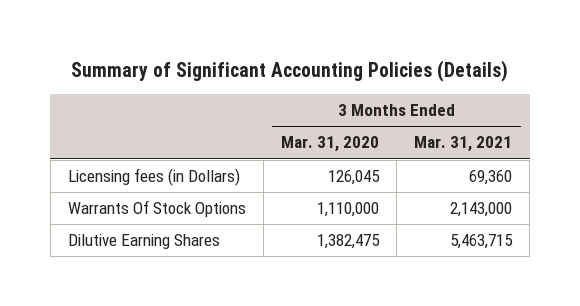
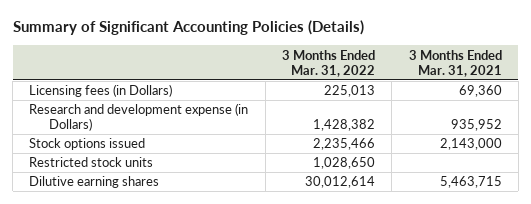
[281,136,380,153] Mar. 31, 2020 -> none
none -> [281,49,375,77] 3 Months Ended Mar. 31, 2022
none -> [29,103,249,132] Research and development expense (in Dollars)
[67,200,246,218] Warrants Of Stock Options -> [29,138,146,151] Stock options issued
none -> [29,157,154,168] Restricted stock units
[67,234,220,250] Dilutive Earning Shares -> [29,176,160,189] Dilutive earning shares

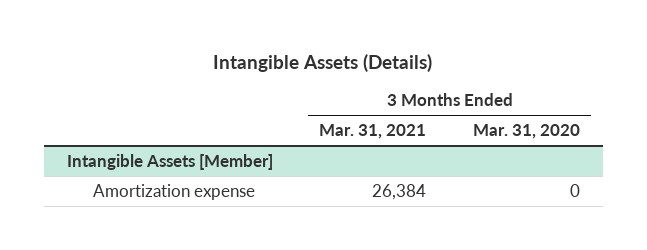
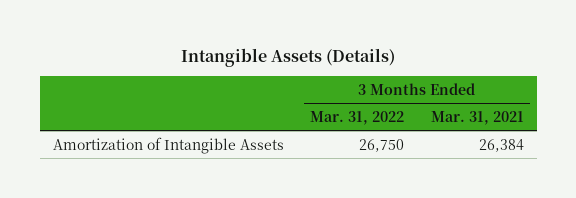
[472,124,580,140] Mar. 31, 2020 -> none
none -> [310,110,405,125] Mar. 31, 2022
[67,153,274,170] Intangible Assets [Member] -> none
[92,183,255,200] Amortization expense -> [52,136,284,154] Amortization of Intangible Assets

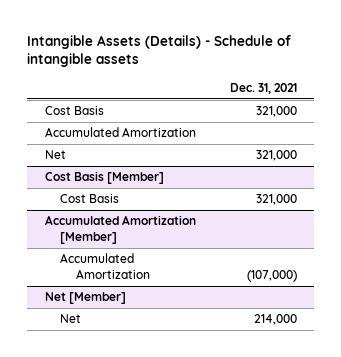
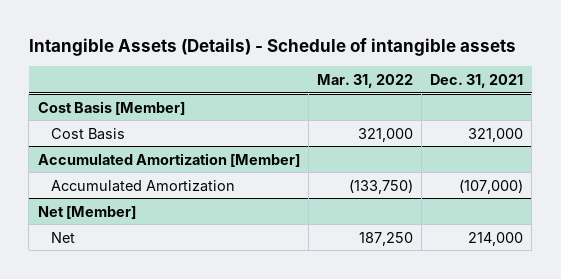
none -> [316,73,413,88] Mar. 31, 2022
[44,106,104,116] Cost Basis -> none
[44,127,196,138] Accumulated Amortization -> none
[44,150,66,160] Net -> none

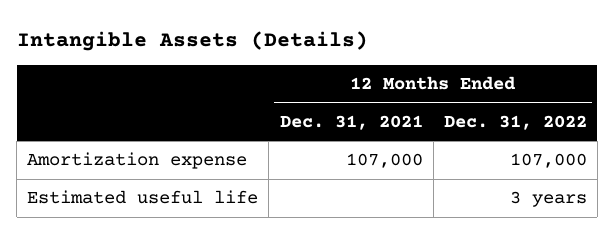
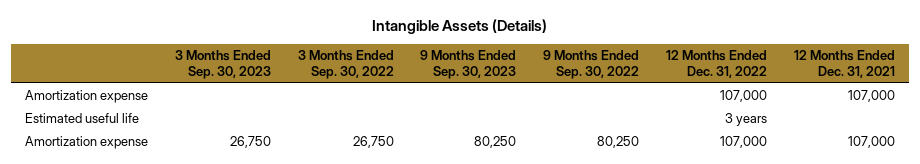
none -> [174,50,271,79] 3 Months Ended Sep. 30, 2023
none -> [297,50,394,79] 3 Months Ended Sep. 30, 2022
none -> [420,50,517,79] 9 Months Ended Sep. 30, 2023
none -> [543,50,640,79] 9 Months Ended Sep. 30, 2022
none -> [24,135,148,149] Amortization expense

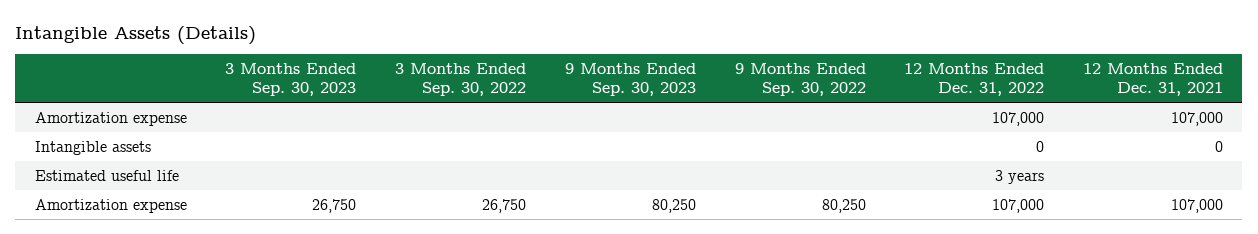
none -> [34,140,151,155] Intangible assets

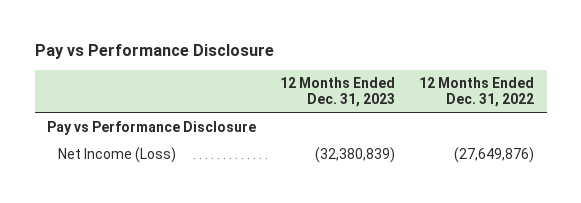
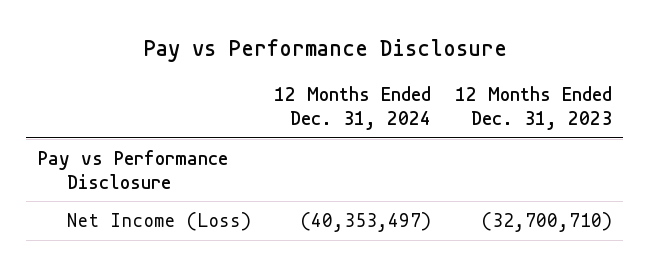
[419,77,535,108] 12 Months Ended Dec. 31, 2022 -> none
none -> [274,86,432,130] 12 Months Ended Dec. 31, 2024
[315,147,396,164] (32,380,839) -> [480,212,612,233] (32,700,710)

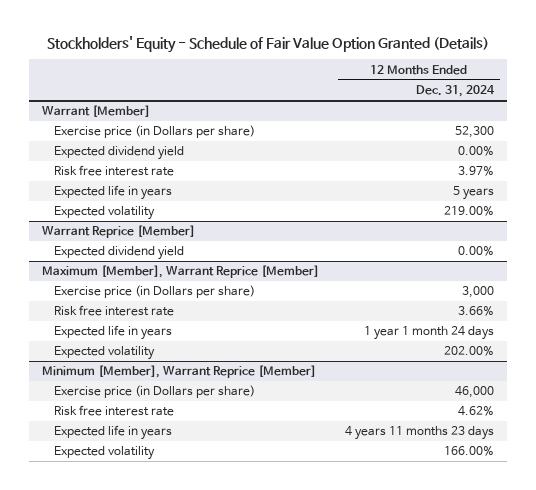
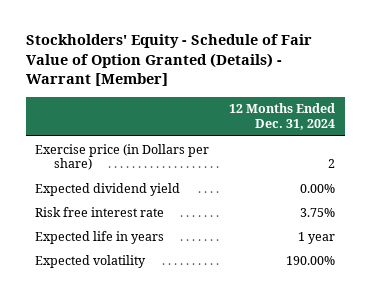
[47,35,490,53] Stockholders' Equity - Schedule of Fair Value Option Granted (Details) -> [25,34,312,87] Stockholders' Equity - Schedule of Fair Value of Option Granted (Details) - Warrant [Member]
[42,105,151,118] Warrant [Member] -> none
[54,146,185,161] Expected dividend yield -> none
[54,165,175,177] Risk free interest rate -> none
[54,185,173,201] Expected life in years -> none
[54,206,156,221] Expected volatility -> none
[42,225,196,239] Warrant Reprice [Member] -> none
[454,126,494,139] 52,300 -> [328,159,336,169] 2
[42,265,320,279] Maximum [Member], Warrant Reprice [Member] -> none
[54,285,256,299] Exercise price (in Dollars per share) -> none
[42,365,317,379] Minimum [Member], Warrant Reprice [Member] -> none
[54,385,256,399] Exercise price (in Dollars per share) -> none
[54,405,175,417] Risk free interest rate -> none
[54,425,173,441] Expected life in years -> none
[54,446,156,461] Expected volatility -> none
[457,306,494,317] 3.66% -> [300,207,336,217] 3.75%
[363,326,494,341] 1 year 1 month 24 days -> [298,231,336,244] 1 year
[443,346,494,357] 202.00% -> [286,255,336,265] 190.00%

